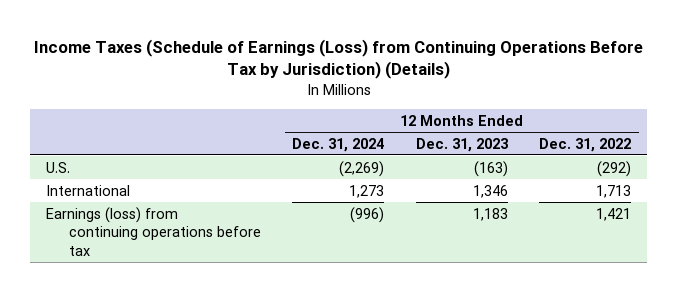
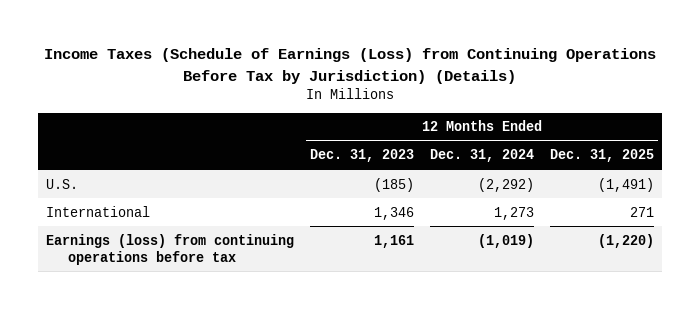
[539,137,632,152] Dec. 31, 2022 -> none
none -> [550,149,655,163] Dec. 31, 2025
[339,160,385,177] (2,269) -> [478,177,535,192] (2,292)
[473,160,508,177] (163) -> [374,177,415,192] (185)
[350,206,385,223] (996) -> [478,233,535,248] (1,019)
[472,207,508,221] 1,183 -> [374,234,415,248] 1,161

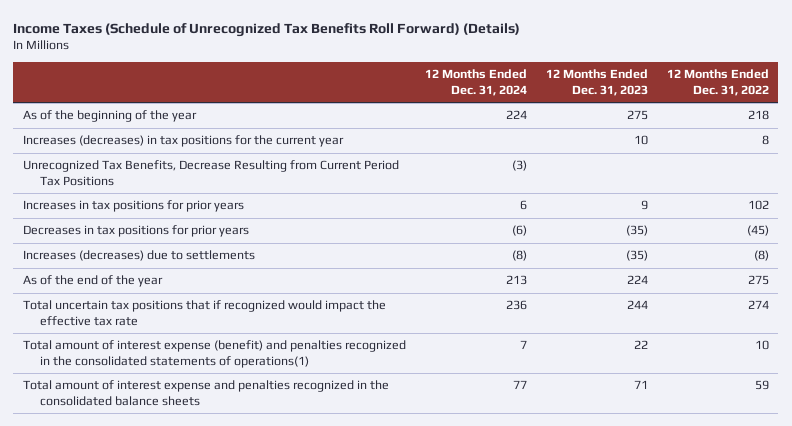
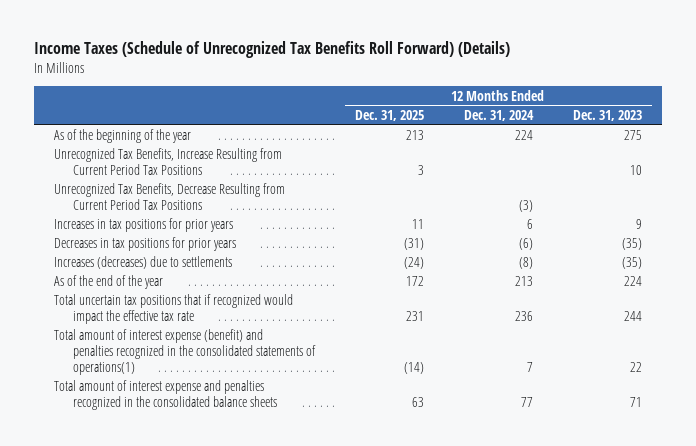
[666,69,769,96] 12 Months Ended Dec. 31, 2022 -> none
none -> [354,109,424,121] Dec. 31, 2025
[22,135,344,148] Increases (decreases) in tax positions for the current year -> [53,148,282,176] Unrecognized Tax Benefits, Increase Resulting from Current Period Tax Positions

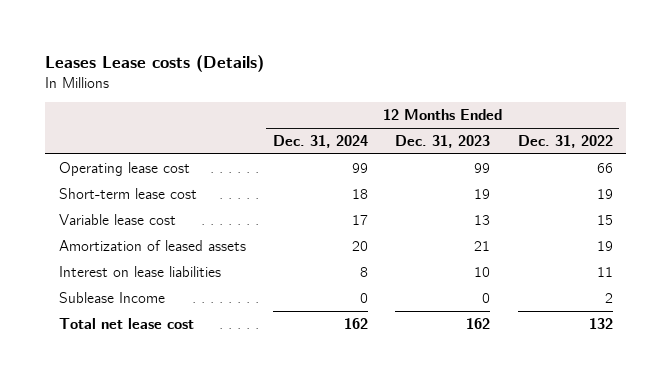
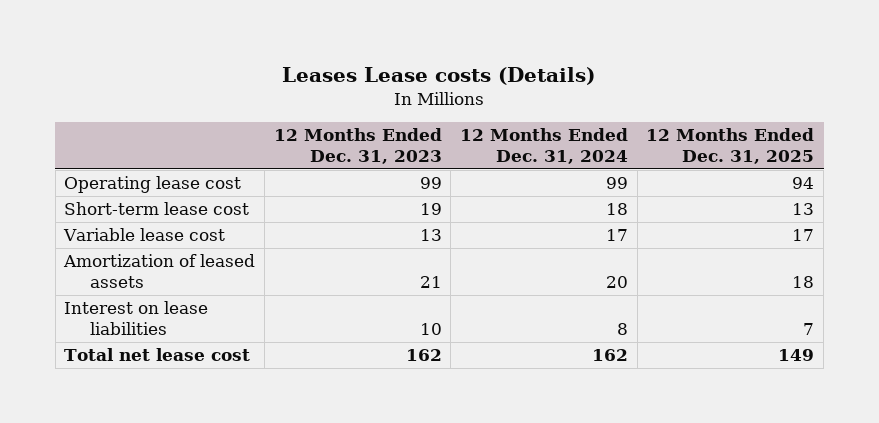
[517,135,613,149] Dec. 31, 2022 -> none
none -> [646,128,815,165] 12 Months Ended Dec. 31, 2025
[58,292,165,304] Sublease Income -> none

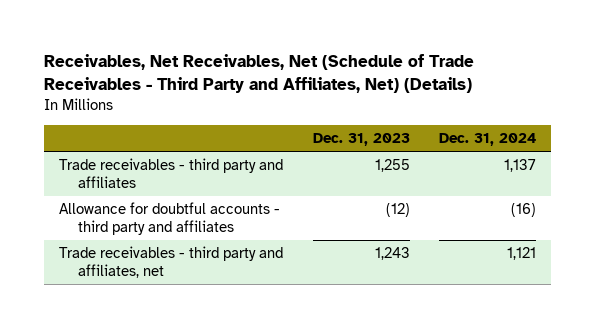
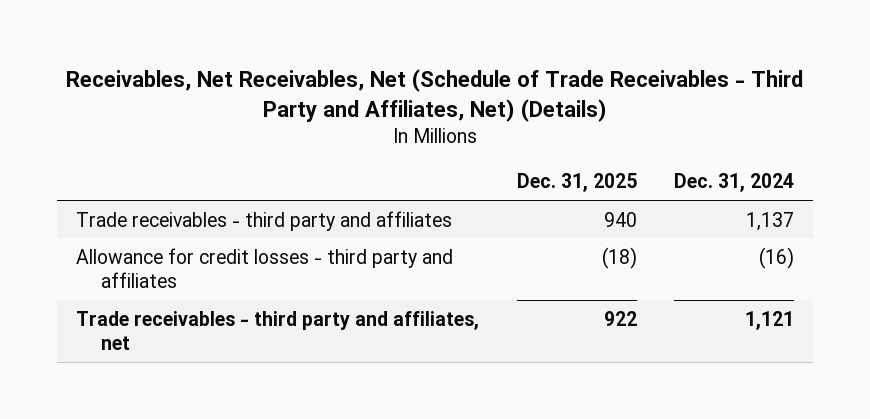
[312,132,410,146] Dec. 31, 2023 -> none
none -> [516,173,637,193] Dec. 31, 2025
[59,202,281,235] Allowance for doubtful accounts - third party and affiliates -> [75,247,453,288] Allowance for credit losses - third party and affiliates

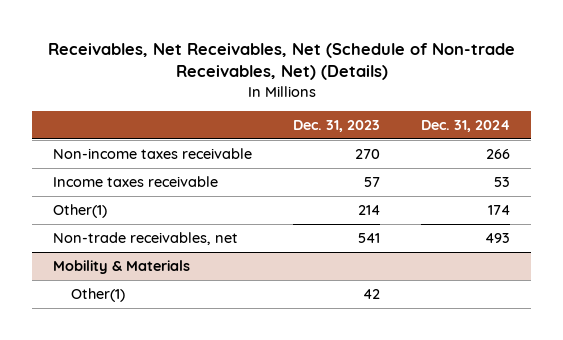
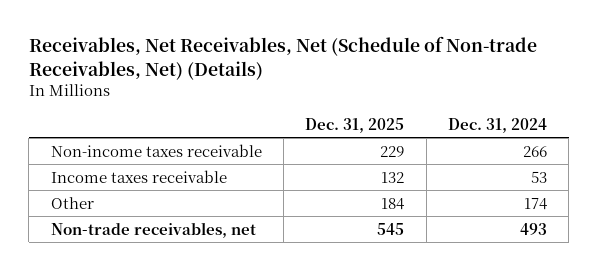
[293,120,381,133] Dec. 31, 2023 -> none
none -> [305,117,405,133] Dec. 31, 2025
[52,203,107,218] Other(1) -> [50,196,94,209] Other
[52,259,190,274] Mobility & Materials -> none
[70,287,125,302] Other(1) -> none

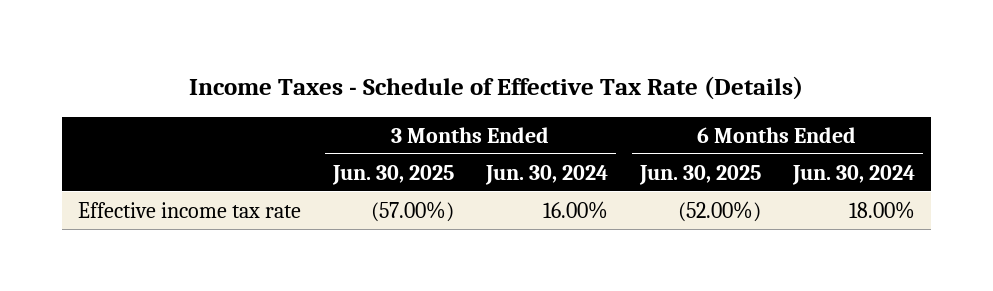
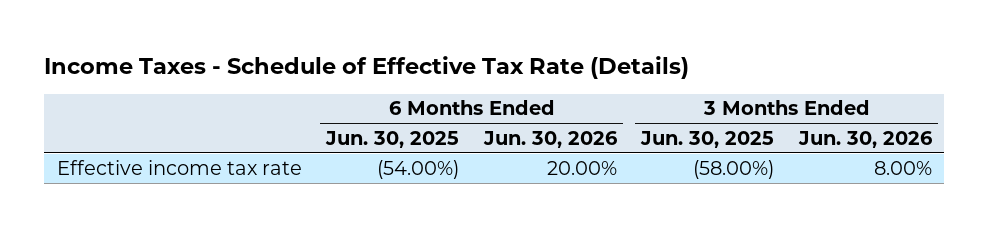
[484,164,608,185] Jun. 30, 2024 -> none
[791,164,915,185] Jun. 30, 2024 -> none
none -> [482,130,618,148] Jun. 30, 2026
none -> [797,130,933,148] Jun. 30, 2026
[370,200,454,222] (57.00%) -> [693,160,775,180] (58.00%)
[677,200,761,222] (52.00%) -> [377,160,460,180] (54.00%)

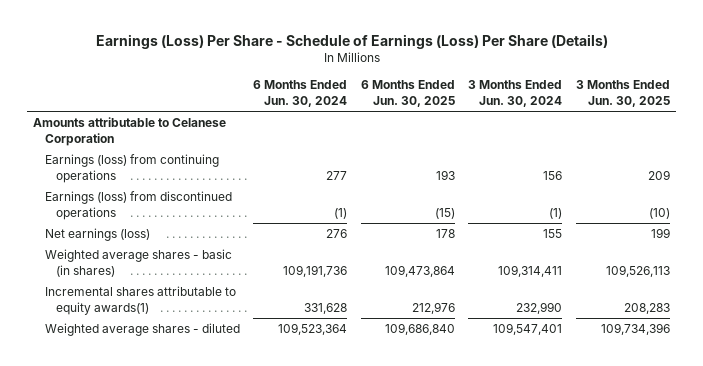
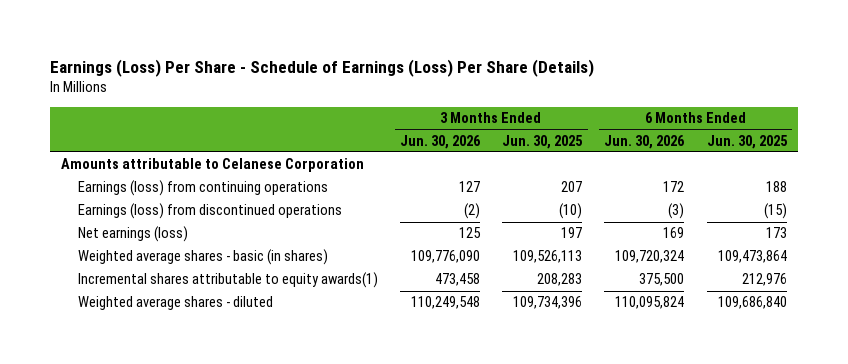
[253,80,348,107] 6 Months Ended Jun. 30, 2024 -> none
[468,80,563,107] 3 Months Ended Jun. 30, 2024 -> none
none -> [400,134,482,149] Jun. 30, 2026
none -> [604,134,686,149] Jun. 30, 2026
[435,169,455,180] 193 -> [765,181,787,193] 188
[647,169,670,180] 209 -> [561,181,583,193] 207
[435,228,455,238] 178 -> [765,227,787,239] 173
[650,227,670,238] 199 -> [561,227,583,239] 197

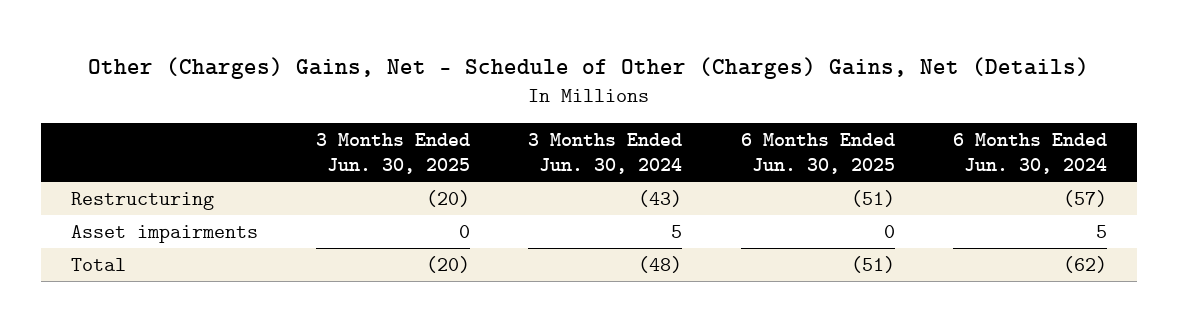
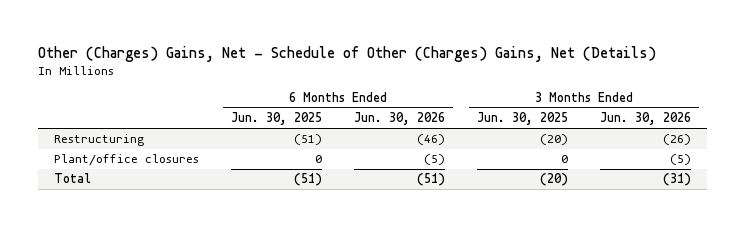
[528,132,683,175] 3 Months Ended Jun. 30, 2024 -> none
[953,132,1108,175] 6 Months Ended Jun. 30, 2024 -> none
none -> [354,112,446,126] Jun. 30, 2026
none -> [600,112,692,126] Jun. 30, 2026
[70,224,258,243] Asset impairments -> none
none -> [54,154,200,167] Plant/office closures

